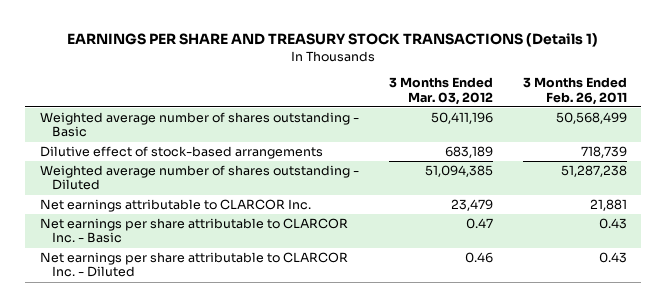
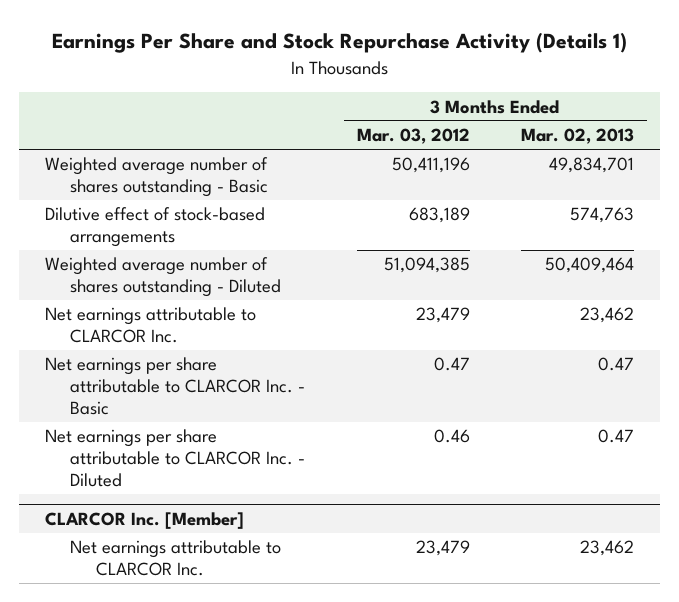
[67,33,599,48] EARNINGS PER SHARE AND TREASURY STOCK TRANSACTIONS (Details 1) -> [51,32,627,54] Earnings Per Share and Stock Repurchase Activity (Details 1)
[522,77,627,105] 3 Months Ended Feb. 26, 2011 -> none
none -> [521,128,635,145] Mar. 02, 2013
none -> [44,512,244,530] CLARCOR Inc. [Member]
none -> [70,540,282,577] Net earnings attributable to CLARCOR Inc.

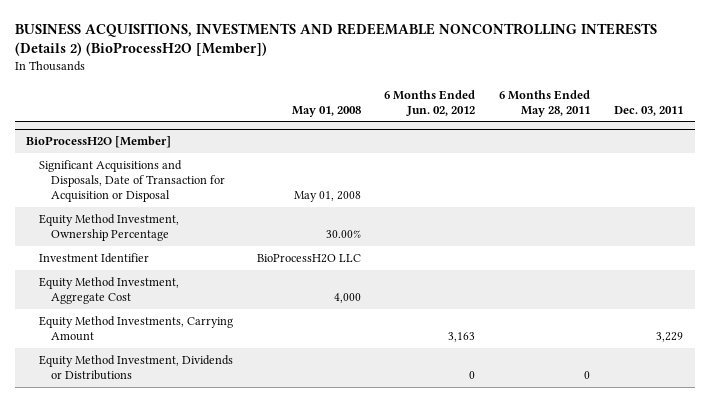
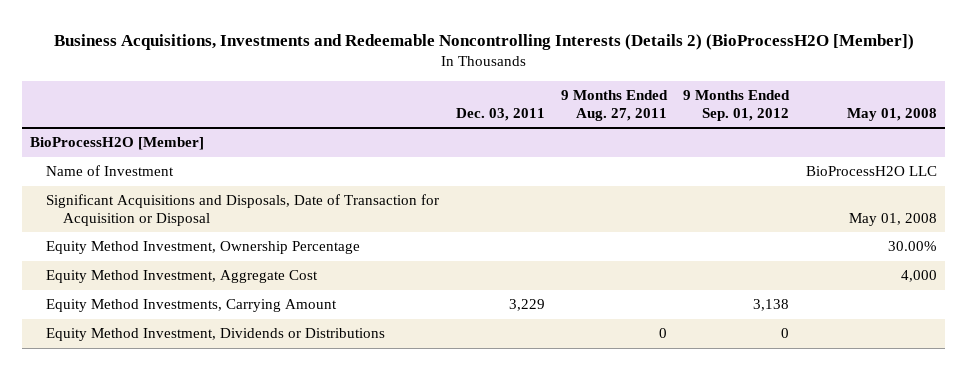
[14,22,657,57] BUSINESS ACQUISITIONS, INVESTMENTS AND REDEEMABLE NONCONTROLLING INTERESTS (Details 2) (BioProcessH2O [Member]) -> [53,33,914,50] Business Acquisitions, Investments and Redeemable Noncontrolling Interests (Details 2) (BioProcessH2O [Member])
[384,89,476,116] 6 Months Ended Jun. 02, 2012 -> none
[499,89,591,117] 6 Months Ended May 28, 2011 -> none
none -> [561,89,669,121] 9 Months Ended Aug. 27, 2011
none -> [683,89,791,121] 9 Months Ended Sep. 01, 2012
none -> [46,165,175,177] Name of Investment
[38,252,149,263] Investment Identifier -> none

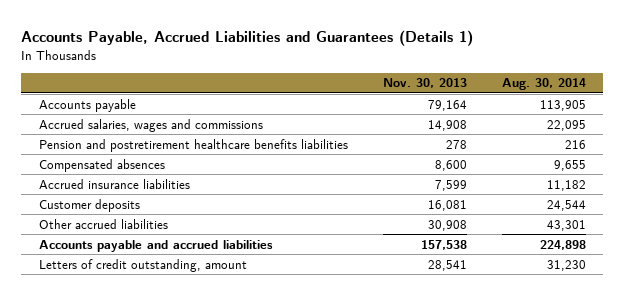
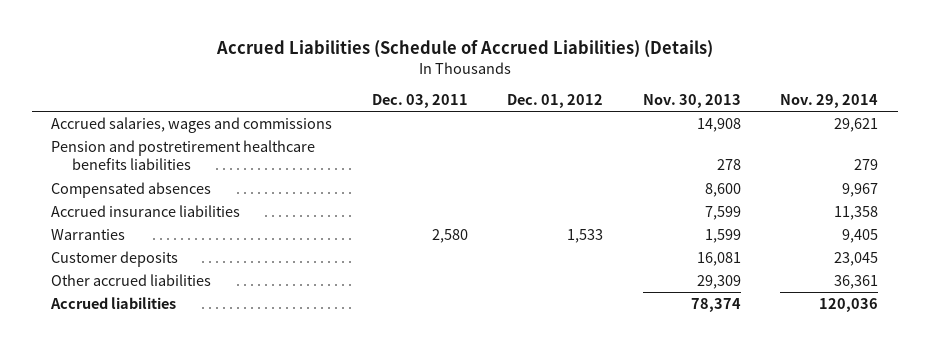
[21,29,474,46] Accounts Payable, Accrued Liabilities and Guarantees (Details 1) -> [215,40,713,59] Accrued Liabilities (Schedule of Accrued Liabilities) (Details)
[501,78,586,91] Aug. 30, 2014 -> none
none -> [371,94,468,109] Dec. 03, 2011
none -> [507,94,604,109] Dec. 01, 2012
none -> [780,94,879,109] Nov. 29, 2014
[38,98,136,112] Accounts payable -> none
none -> [51,228,126,240] Warranties
[38,239,273,252] Accounts payable and accrued liabilities -> none
[38,258,247,272] Letters of credit outstanding, amount -> none
[427,219,467,231] 30,908 -> [696,274,741,289] 29,309
none -> [50,296,177,309] Accrued liabilities

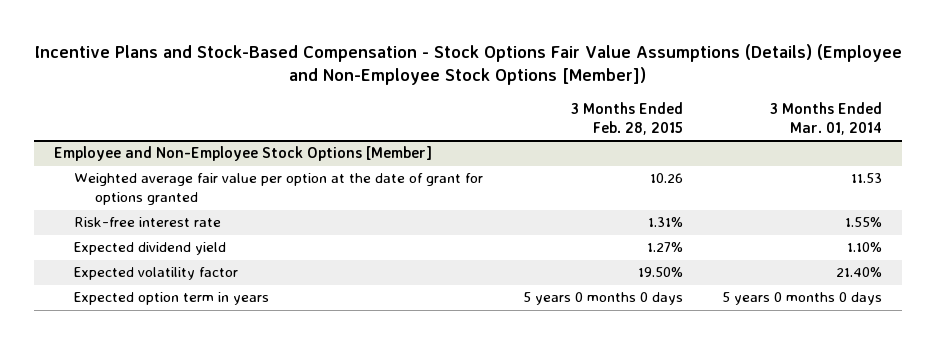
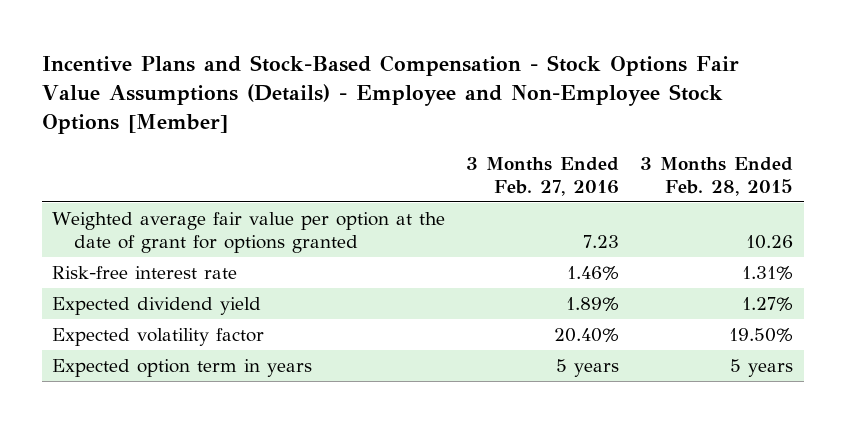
[34,43,902,86] Incentive Plans and Stock-Based Compensation - Stock Options Fair Value Assumptions (Details) (Employee and Non-Employee Stock Options [Member]) -> [41,54,739,135] Incentive Plans and Stock-Based Compensation - Stock Options Fair Value Assumptions (Details) - Employee and Non-Employee Stock Options [Member]
[770,101,883,135] 3 Months Ended Mar. 01, 2014 -> none
none -> [466,156,620,196] 3 Months Ended Feb. 27, 2016
[53,146,432,162] Employee and Non-Employee Stock Options [Member] -> none
[522,292,683,306] 5 years 0 months 0 days -> [730,358,794,377] 5 years

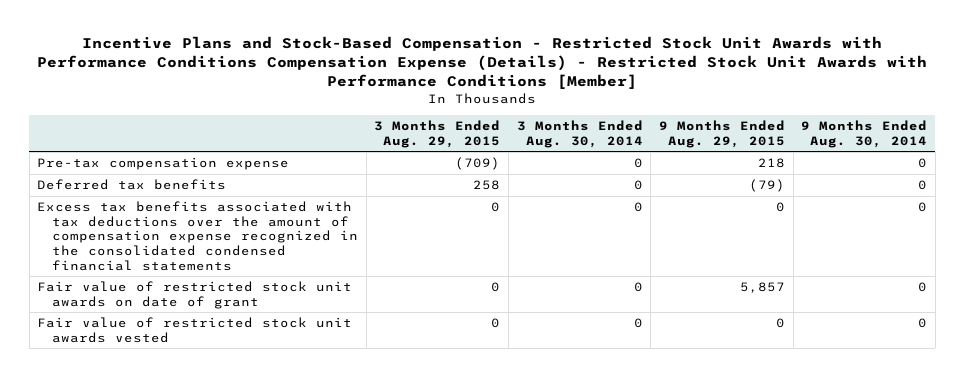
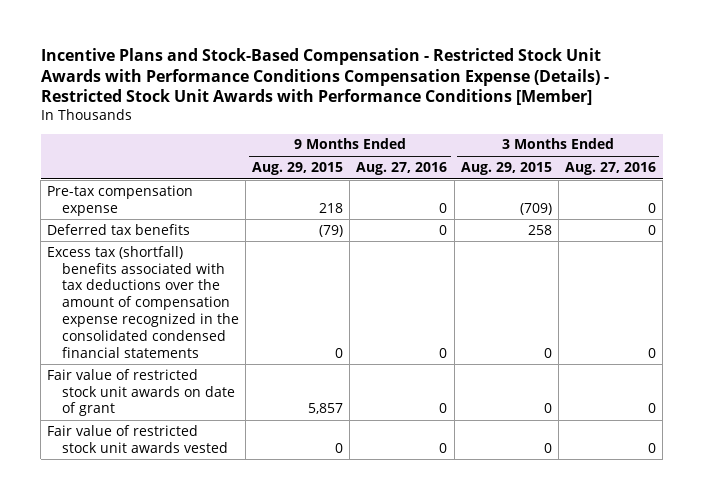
[516,119,643,148] 3 Months Ended Aug. 30, 2014 -> none
[801,119,928,148] 9 Months Ended Aug. 30, 2014 -> none
none -> [356,161,448,175] Aug. 27, 2016
none -> [565,161,657,175] Aug. 27, 2016
[37,201,359,271] Excess tax benefits associated with tax deductions over the amount of compensation expense recognized in the consolidated condensed financial statements -> [47,245,239,358] Excess tax (shortfall) benefits associated with tax deductions over the amount of compensation expense recognized in the consolidated condensed financial statements

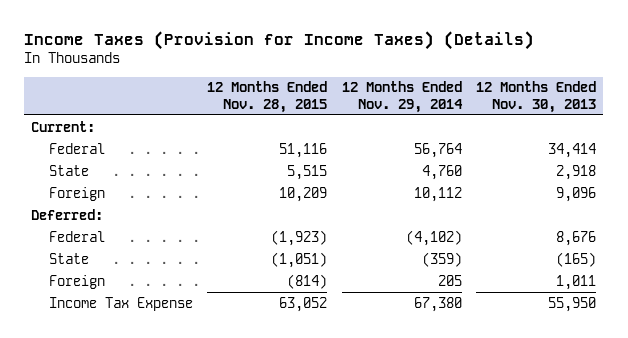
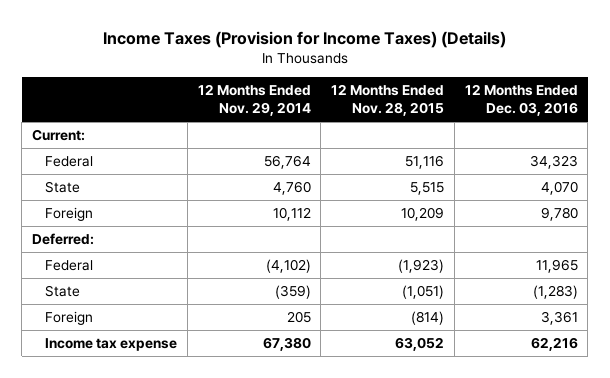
[476,81,597,113] 12 Months Ended Nov. 30, 2013 -> none
none -> [464,84,578,117] 12 Months Ended Dec. 03, 2016
[48,296,193,311] Income Tax Expense -> [45,338,178,352] Income tax expense

